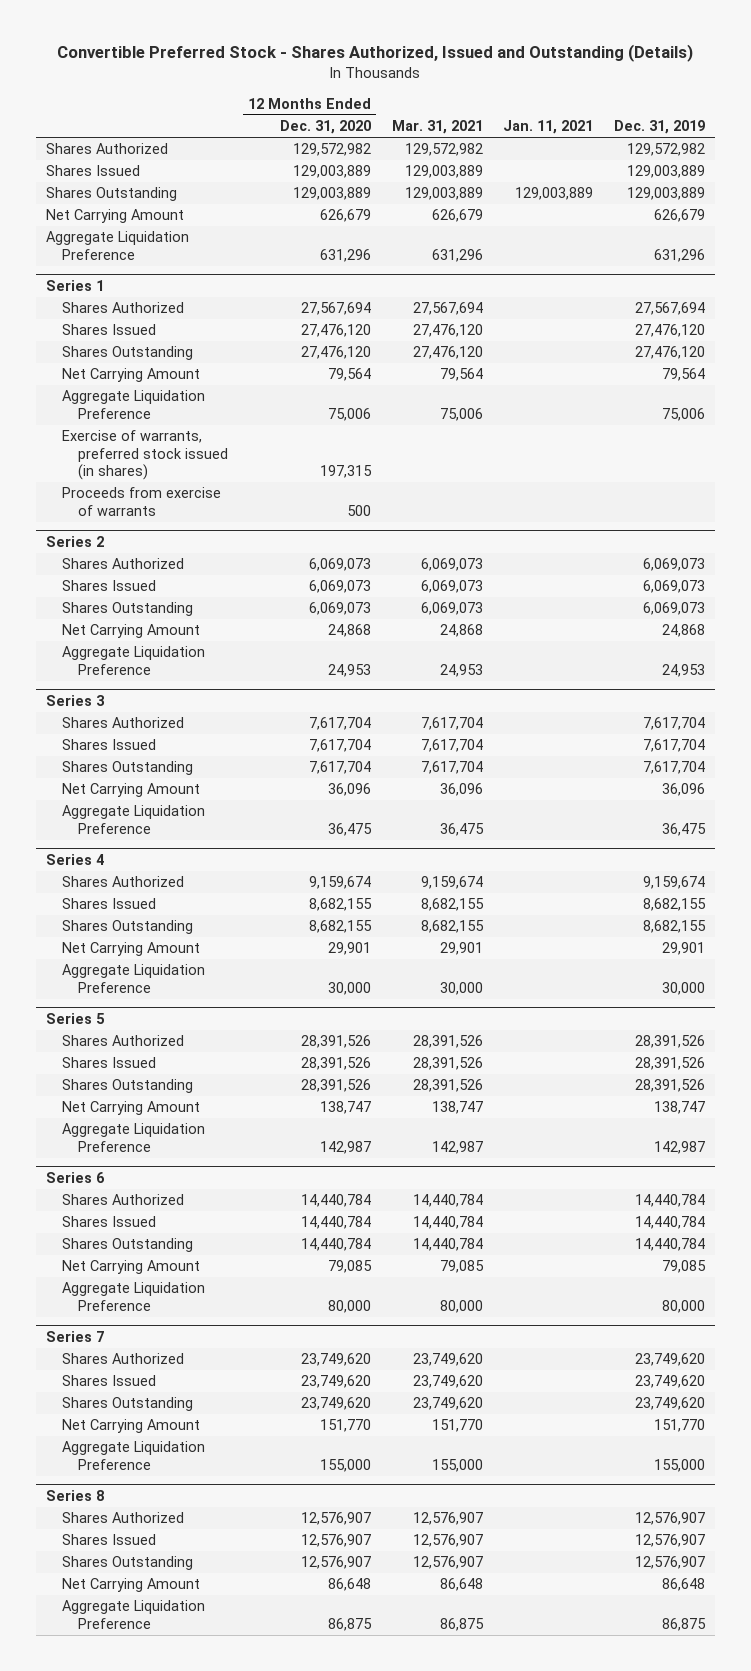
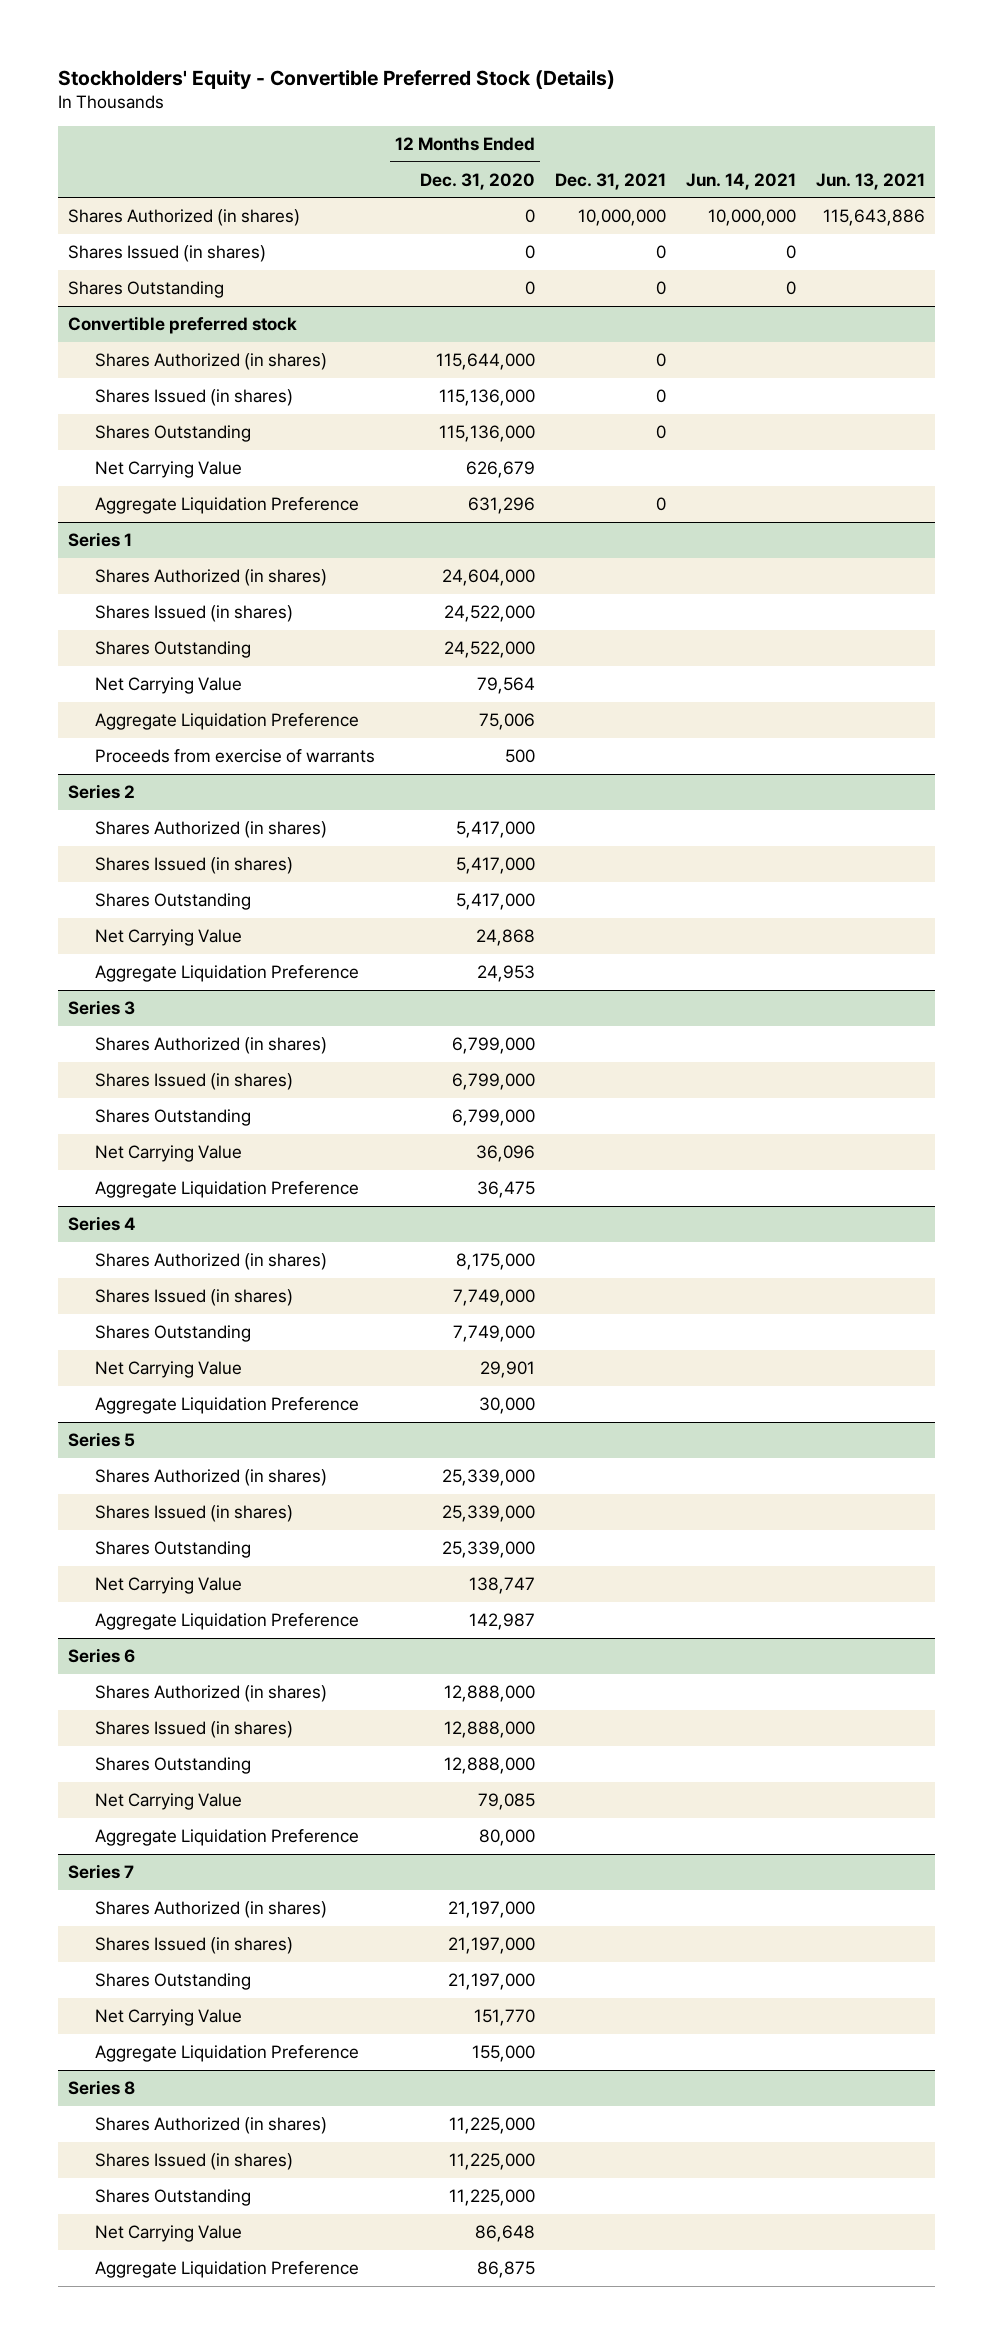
[57,44,694,63] Convertible Preferred Stock - Shares Authorized, Issued and Outstanding (Details) -> [57,69,615,89] Stockholders' Equity - Convertible Preferred Stock (Details)
[391,120,483,135] Mar. 31, 2021 -> none
[503,120,594,135] Jan. 11, 2021 -> none
[613,120,705,135] Dec. 31, 2019 -> none
none -> [554,172,666,190] Dec. 31, 2021
none -> [685,172,796,190] Jun. 14, 2021
none -> [815,172,925,190] Jun. 13, 2021
[46,143,169,155] Shares Authorized -> [67,209,300,227] Shares Authorized (in shares)
[293,143,372,157] 129,572,982 -> [524,209,535,224] 0
[46,165,141,177] Shares Issued -> [67,245,266,263] Shares Issued (in shares)
[293,165,372,179] 129,003,889 -> [524,245,535,260] 0
[293,187,372,201] 129,003,889 -> [524,281,535,296] 0
none -> [67,316,297,335] Convertible preferred stock
none -> [94,353,327,371] Shares Authorized (in shares)
none -> [94,389,293,407] Shares Issued (in shares)
none -> [94,425,251,443] Shares Outstanding
[46,209,185,224] Net Carrying Amount -> [94,461,242,479] Net Carrying Value
[61,302,184,314] Shares Authorized -> [94,569,327,587] Shares Authorized (in shares)
[301,302,372,316] 27,567,694 -> [441,569,535,587] 24,604,000
[61,324,156,336] Shares Issued -> [94,605,293,623] Shares Issued (in shares)
[301,324,372,338] 27,476,120 -> [443,605,535,623] 24,522,000
[301,346,372,360] 27,476,120 -> [443,641,535,659] 24,522,000
[61,368,200,383] Net Carrying Amount -> [94,677,242,695] Net Carrying Value
[61,430,228,481] Exercise of warrants, preferred stock issued (in shares) -> none
[61,558,184,570] Shares Authorized -> [94,821,327,839] Shares Authorized (in shares)
[309,558,372,572] 6,069,073 -> [455,821,535,839] 5,417,000
[61,580,156,592] Shares Issued -> [94,857,293,875] Shares Issued (in shares)
[309,580,372,594] 6,069,073 -> [455,857,535,875] 5,417,000
[309,602,372,616] 6,069,073 -> [455,893,535,911] 5,417,000
[61,624,200,639] Net Carrying Amount -> [94,929,242,947] Net Carrying Value
[61,717,184,729] Shares Authorized -> [94,1037,327,1055] Shares Authorized (in shares)
[309,717,372,731] 7,617,704 -> [451,1037,535,1055] 6,799,000
[61,739,156,751] Shares Issued -> [94,1073,293,1091] Shares Issued (in shares)
[309,739,372,753] 7,617,704 -> [451,1073,535,1091] 6,799,000
[309,761,372,775] 7,617,704 -> [451,1109,535,1127] 6,799,000
[61,783,200,798] Net Carrying Amount -> [94,1145,242,1163] Net Carrying Value
[61,876,184,888] Shares Authorized -> [94,1253,327,1271] Shares Authorized (in shares)
[309,876,372,890] 9,159,674 -> [455,1253,535,1271] 8,175,000
[61,898,156,910] Shares Issued -> [94,1289,293,1307] Shares Issued (in shares)
[309,898,373,912] 8,682,155 -> [452,1289,535,1307] 7,749,000
[309,920,373,934] 8,682,155 -> [452,1325,535,1343] 7,749,000
[61,942,200,957] Net Carrying Amount -> [94,1361,242,1379] Net Carrying Value
[61,1035,184,1047] Shares Authorized -> [94,1469,327,1487] Shares Authorized (in shares)
[301,1035,372,1049] 28,391,526 -> [441,1469,535,1487] 25,339,000
[61,1057,156,1069] Shares Issued -> [94,1505,293,1523] Shares Issued (in shares)
[301,1057,372,1071] 28,391,526 -> [441,1505,535,1523] 25,339,000
[301,1079,372,1093] 28,391,526 -> [441,1541,535,1559] 25,339,000
[61,1101,200,1116] Net Carrying Amount -> [94,1577,242,1595] Net Carrying Value
[61,1194,184,1206] Shares Authorized -> [94,1685,327,1703] Shares Authorized (in shares)
[301,1194,372,1208] 14,440,784 -> [443,1685,535,1703] 12,888,000
[61,1216,156,1228] Shares Issued -> [94,1721,293,1739] Shares Issued (in shares)
[301,1216,372,1230] 14,440,784 -> [443,1721,535,1739] 12,888,000
[301,1238,372,1252] 14,440,784 -> [443,1757,535,1775] 12,888,000
[61,1260,200,1275] Net Carrying Amount -> [94,1793,242,1811] Net Carrying Value
[61,1353,184,1365] Shares Authorized -> [94,1901,327,1919] Shares Authorized (in shares)
[301,1353,372,1367] 23,749,620 -> [447,1901,535,1919] 21,197,000
[61,1375,156,1387] Shares Issued -> [94,1937,293,1955] Shares Issued (in shares)
[301,1375,372,1389] 23,749,620 -> [447,1937,535,1955] 21,197,000
[301,1397,372,1411] 23,749,620 -> [447,1973,535,1991] 21,197,000
[61,1419,200,1434] Net Carrying Amount -> [94,2009,242,2027] Net Carrying Value
[61,1512,184,1524] Shares Authorized -> [94,2117,327,2135] Shares Authorized (in shares)
[301,1512,372,1526] 12,576,907 -> [448,2117,535,2135] 11,225,000
[61,1534,156,1546] Shares Issued -> [94,2153,293,2171] Shares Issued (in shares)
[301,1534,372,1548] 12,576,907 -> [448,2153,535,2171] 11,225,000
[301,1556,372,1570] 12,576,907 -> [448,2189,535,2207] 11,225,000
[61,1578,200,1593] Net Carrying Amount -> [94,2225,242,2243] Net Carrying Value

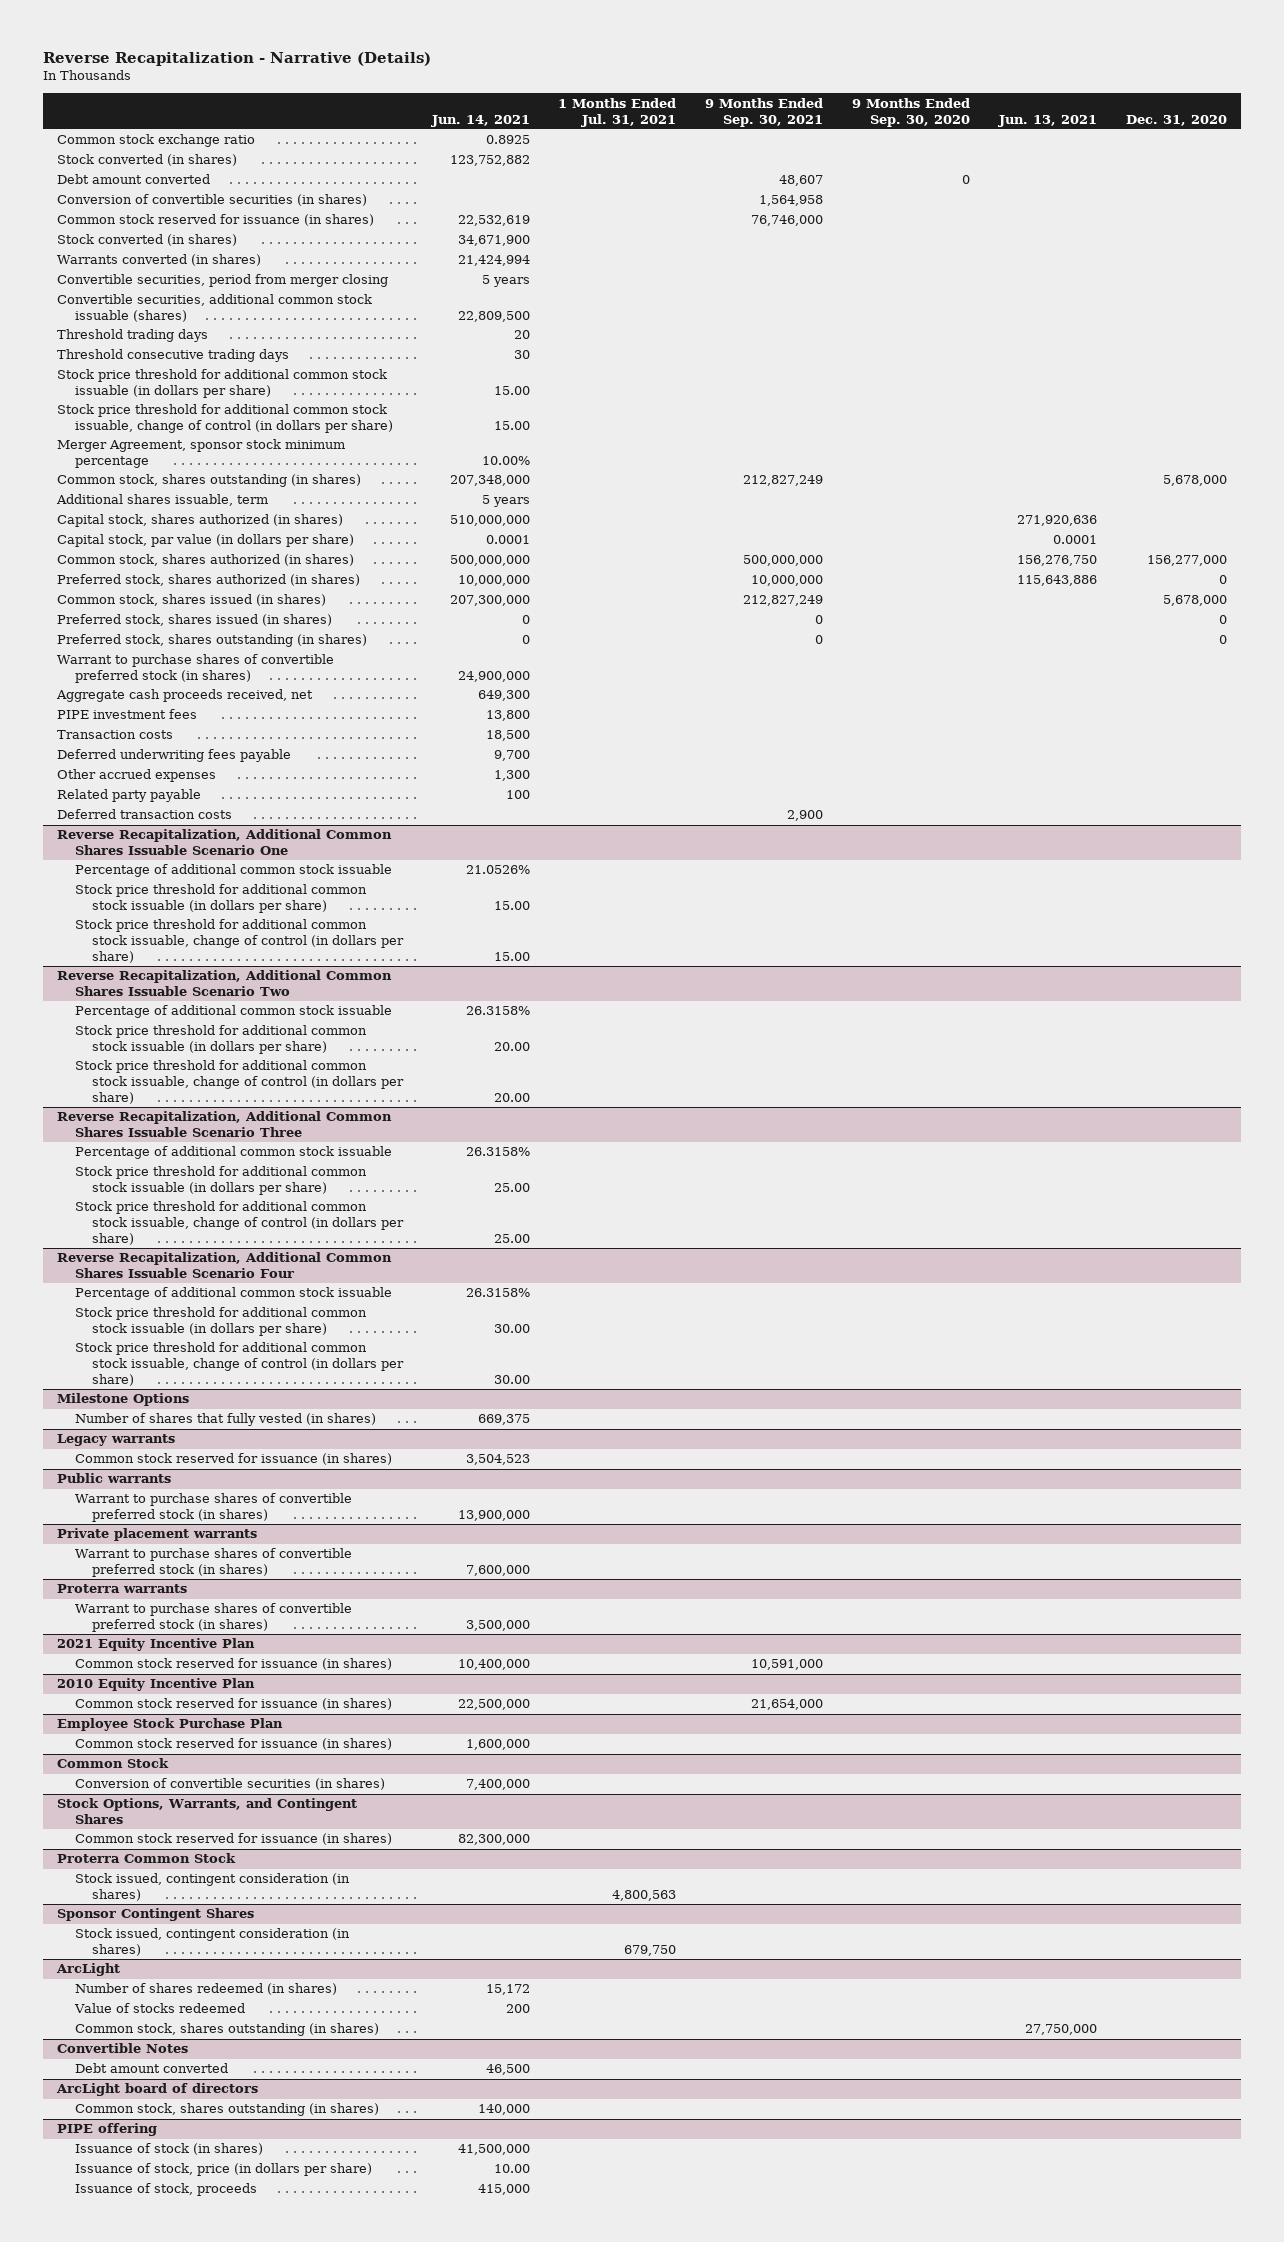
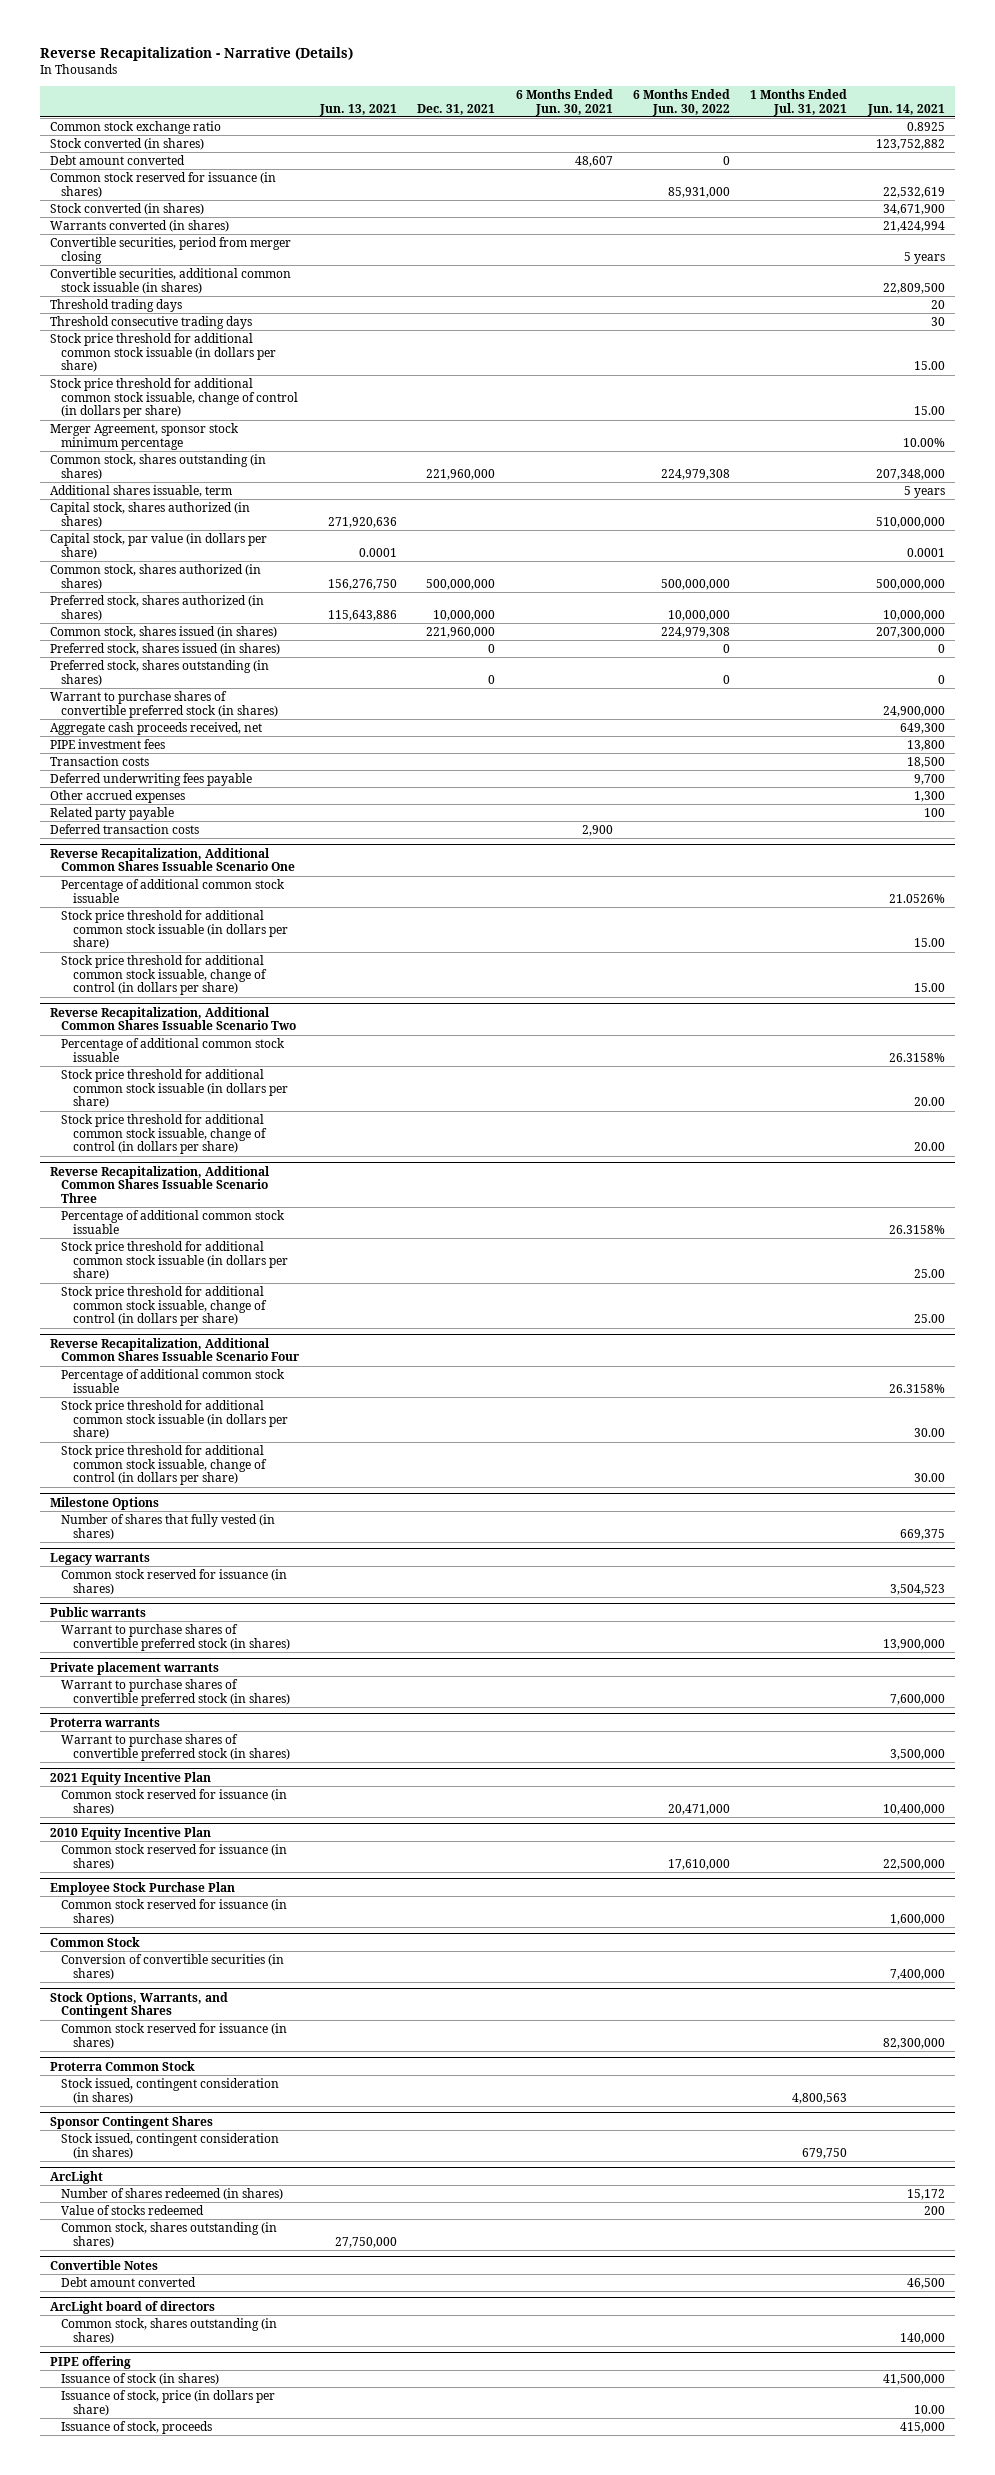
[705,97,824,127] 9 Months Ended Sep. 30, 2021 -> none
[852,97,971,127] 9 Months Ended Sep. 30, 2020 -> none
[1125,114,1227,126] Dec. 31, 2020 -> none
none -> [417,103,496,115] Dec. 31, 2021
none -> [515,88,613,116] 6 Months Ended Jun. 30, 2021
none -> [632,88,730,116] 6 Months Ended Jun. 30, 2022
[57,194,368,207] Conversion of convertible securities (in shares) -> none
[57,294,373,323] Convertible securities, additional common stock issuable (shares) -> [50,267,292,294] Convertible securities, additional common stock issuable (in shares)

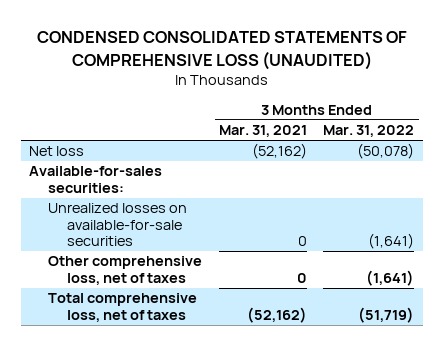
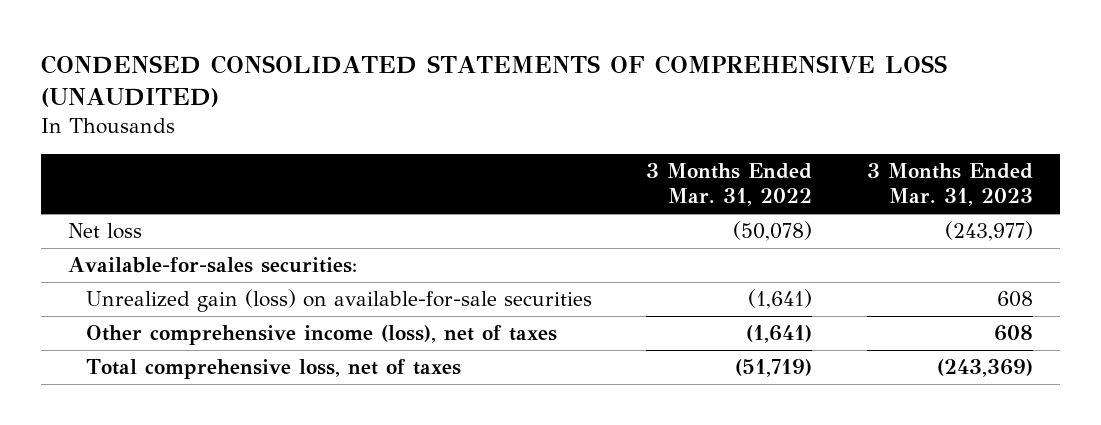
[218,125,307,138] Mar. 31, 2021 -> none
none -> [866,162,1033,207] 3 Months Ended Mar. 31, 2023
[48,203,188,247] Unrealized losses on available-for-sale securities -> [85,289,592,313] Unrealized gain (loss) on available-for-sale securities
[48,256,203,285] Other comprehensive loss, net of taxes -> [85,325,557,346] Other comprehensive income (loss), net of taxes

